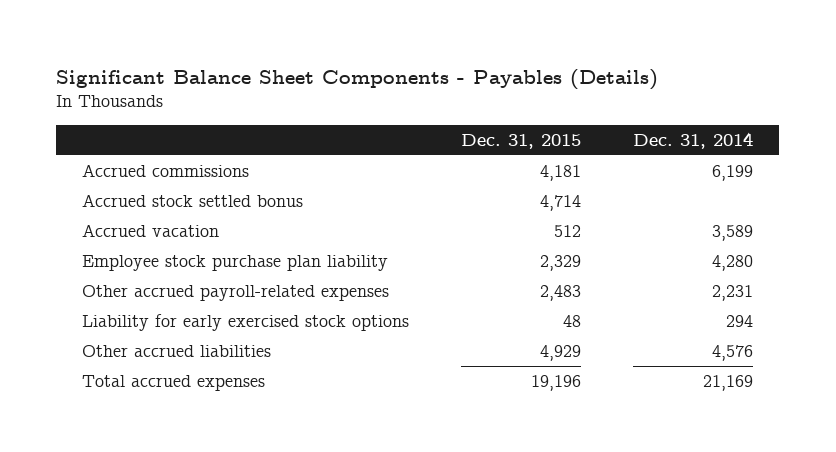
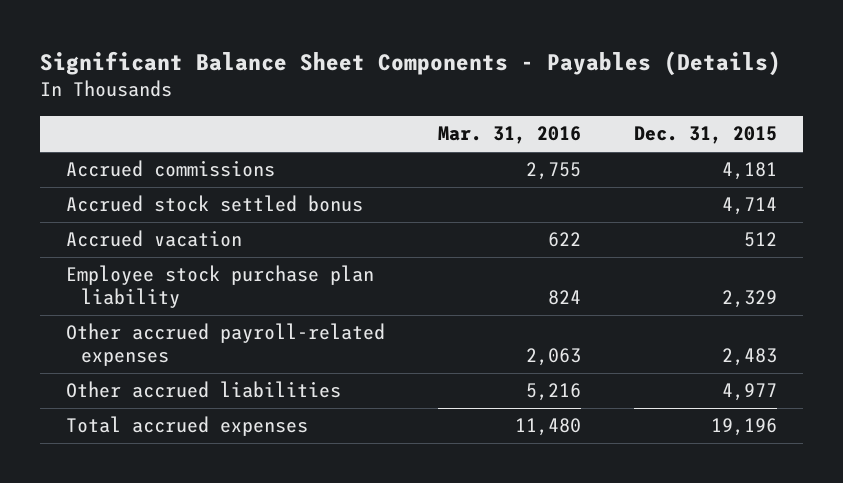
[633,131,754,149] Dec. 31, 2014 -> none
none -> [438,126,582,145] Mar. 31, 2016
[82,313,410,331] Liability for early exercised stock options -> none
[540,344,582,361] 4,929 -> [722,383,778,402] 4,977

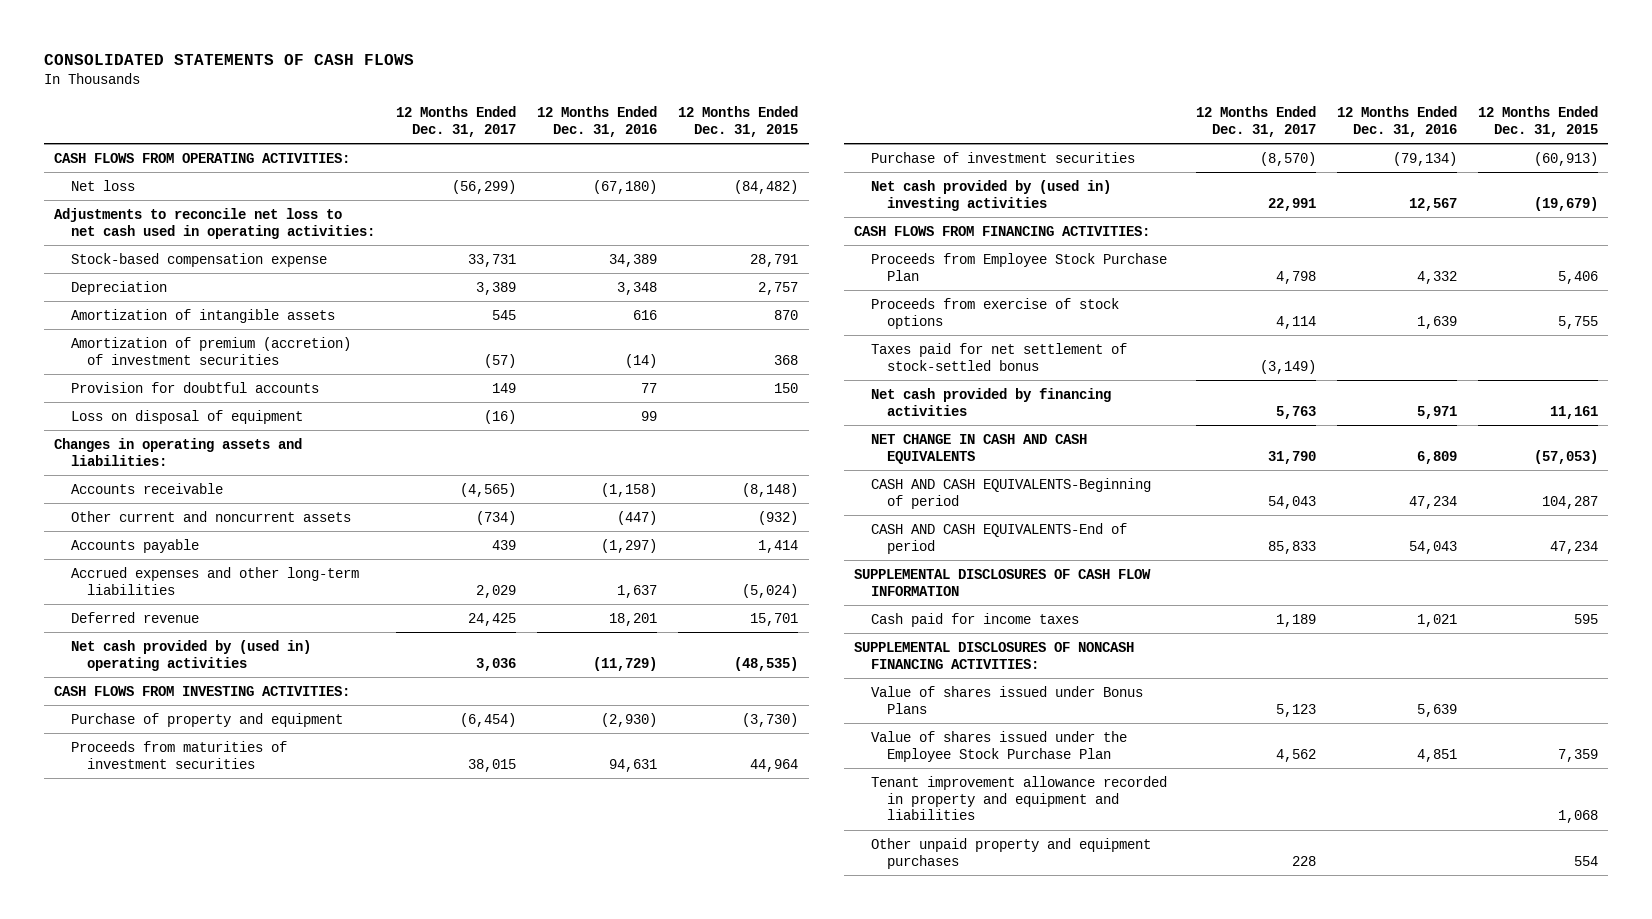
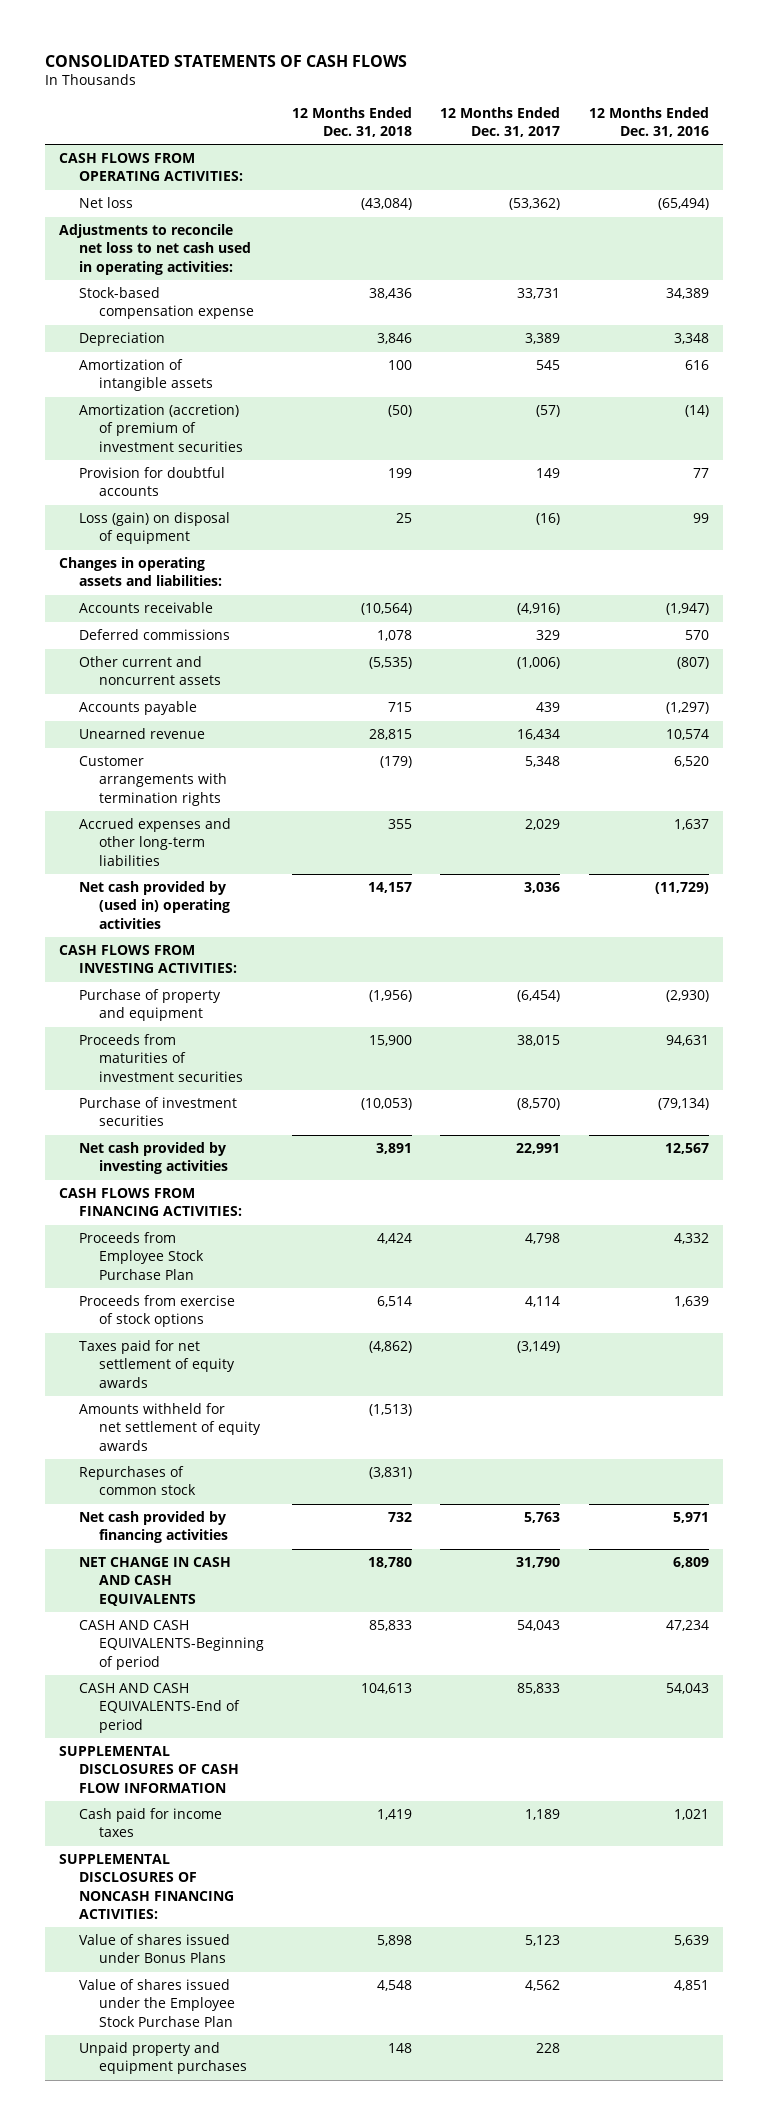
[677,106,798,138] 12 Months Ended Dec. 31, 2015 -> none
none -> [292,106,413,137] 12 Months Ended Dec. 31, 2018
[451,179,516,194] (56,299) -> [509,198,561,211] (53,362)
[592,179,657,194] (67,180) -> [657,198,709,211] (65,494)
[70,336,351,365] Amortization of premium (accretion) of investment securities -> [78,404,243,452] Amortization (accretion) of premium of investment securities
[70,409,303,424] Loss on disposal of equipment -> [78,512,230,545] Loss (gain) on disposal of equipment
[459,482,516,497] (4,565) -> [517,603,561,616] (4,916)
[600,482,657,497] (1,158) -> [665,603,709,616] (1,947)
none -> [78,629,230,641] Deferred commissions
[475,510,516,525] (734) -> [517,657,561,670] (1,006)
[616,510,657,525] (447) -> [676,657,709,670] (807)
none -> [78,728,205,740] Unearned revenue
none -> [78,756,227,806] Customer arrangements with termination rights
[70,611,199,623] Deferred revenue -> none
[870,179,1111,211] Net cash provided by (used in) investing activities -> [78,1142,228,1175] Net cash provided by investing activities
[870,342,1127,371] Taxes paid for net settlement of stock-settled bonus -> [78,1340,235,1388] Taxes paid for net settlement of equity awards
none -> [78,1403,261,1451] Amounts withheld for net settlement of equity awards
none -> [78,1466,196,1496] Repurchases of common stock
[870,775,1167,821] Tenant improvement allowance recorded in property and equipment and liabilities -> none
[870,837,1151,869] Other unpaid property and equipment purchases -> [78,2042,247,2075] Unpaid property and equipment purchases

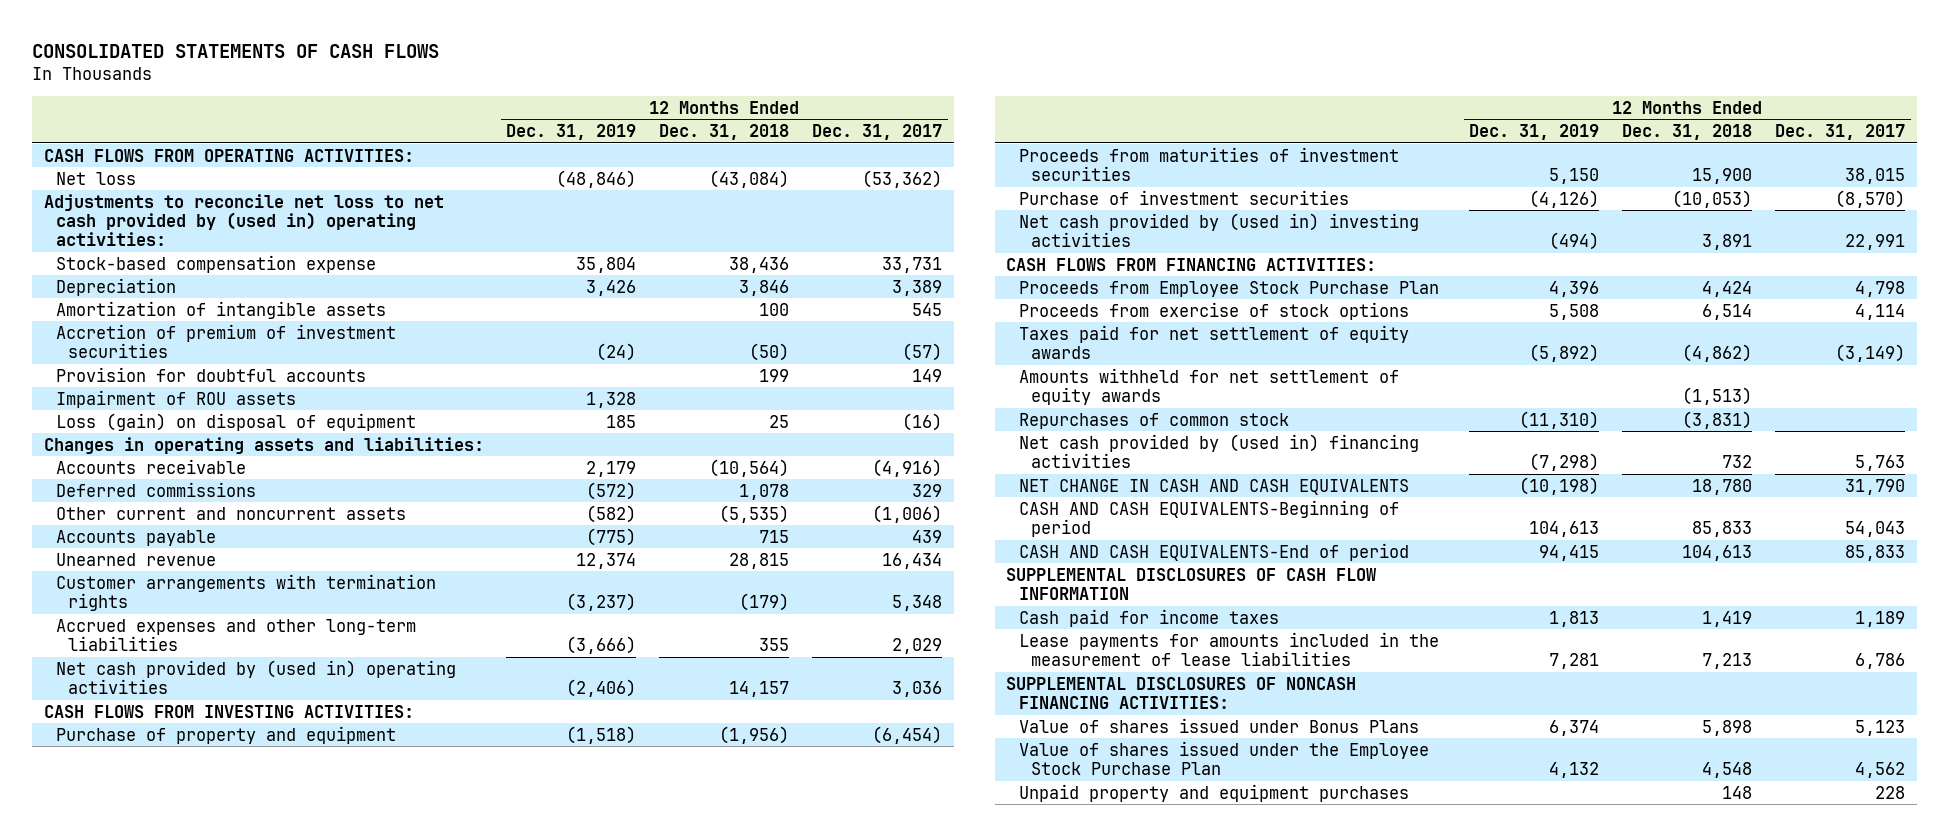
[588,106,709,137] 12 Months Ended Dec. 31, 2016 -> none
none -> [506,124,637,141] Dec. 31, 2019
[59,224,251,275] Adjustments to reconcile net loss to net cash used in operating activities: -> [43,193,444,247] Adjustments to reconcile net loss to net cash provided by (used in) operating activities:
[78,404,243,452] Amortization (accretion) of premium of investment securities -> [55,323,396,359] Accretion of premium of investment securities
none -> [55,389,296,408] Impairment of ROU assets
[78,1142,228,1175] Net cash provided by investing activities -> [1018,212,1419,248] Net cash provided by (used in) investing activities
[78,1511,228,1544] Net cash provided by financing activities -> [1018,433,1419,469] Net cash provided by (used in) financing activities
none -> [1018,631,1439,667] Lease payments for amounts included in the measurement of lease liabilities

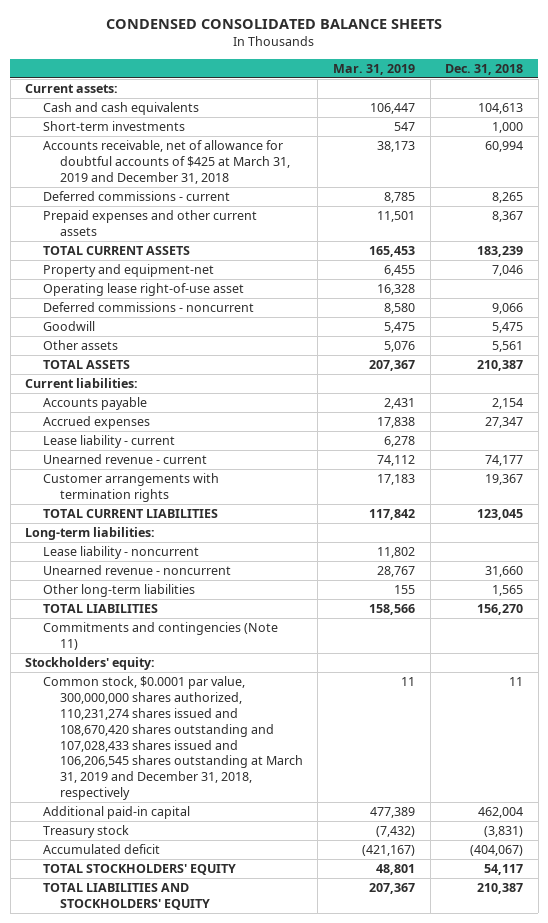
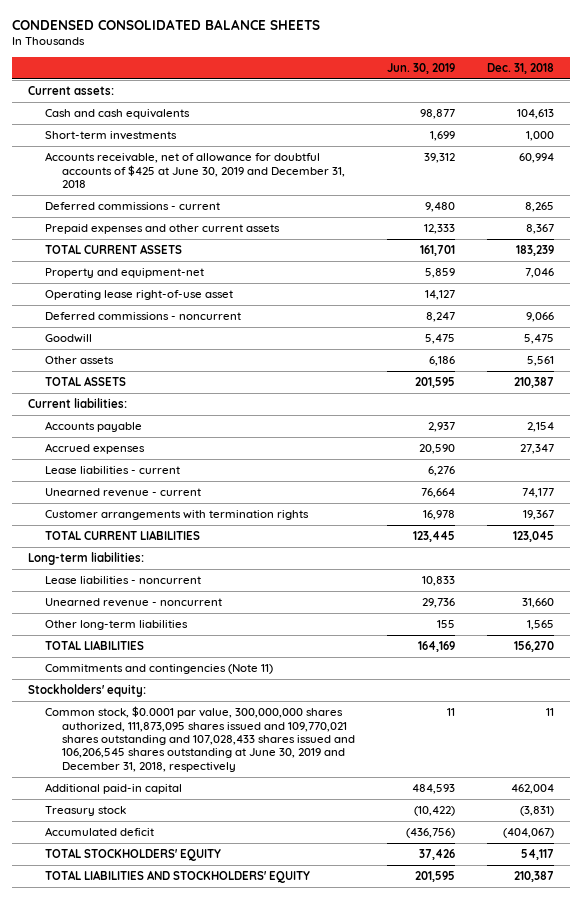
[333,63,416,75] Mar. 31, 2019 -> none
none -> [387,63,456,75] Jun. 30, 2019
[42,140,290,184] Accounts receivable, net of allowance for doubtful accounts of $425 at March 31, 2019 and December 31, 2018 -> [44,152,346,188] Accounts receivable, net of allowance for doubtful accounts of $425 at June 30, 2019 and December 31, 2018
[42,435,175,449] Lease liability - current -> [44,466,180,475] Lease liabilities - current
[42,546,199,560] Lease liability - noncurrent -> [44,576,201,585] Lease liabilities - noncurrent
[42,676,303,801] Common stock, $0.0001 par value, 300,000,000 shares authorized, 110,231,274 shares issued and 108,670,420 shares outstanding and 107,028,433 shares issued and 106,206,545 shares outstanding at March 31, 2019 and December 31, 2018, respectively -> [44,706,356,772] Common stock, $0.0001 par value, 300,000,000 shares authorized, 111,873,095 shares issued and 109,770,021 shares outstanding and 107,028,433 shares issued and 106,206,545 shares outstanding at June 30, 2019 and December 31, 2018, respectively

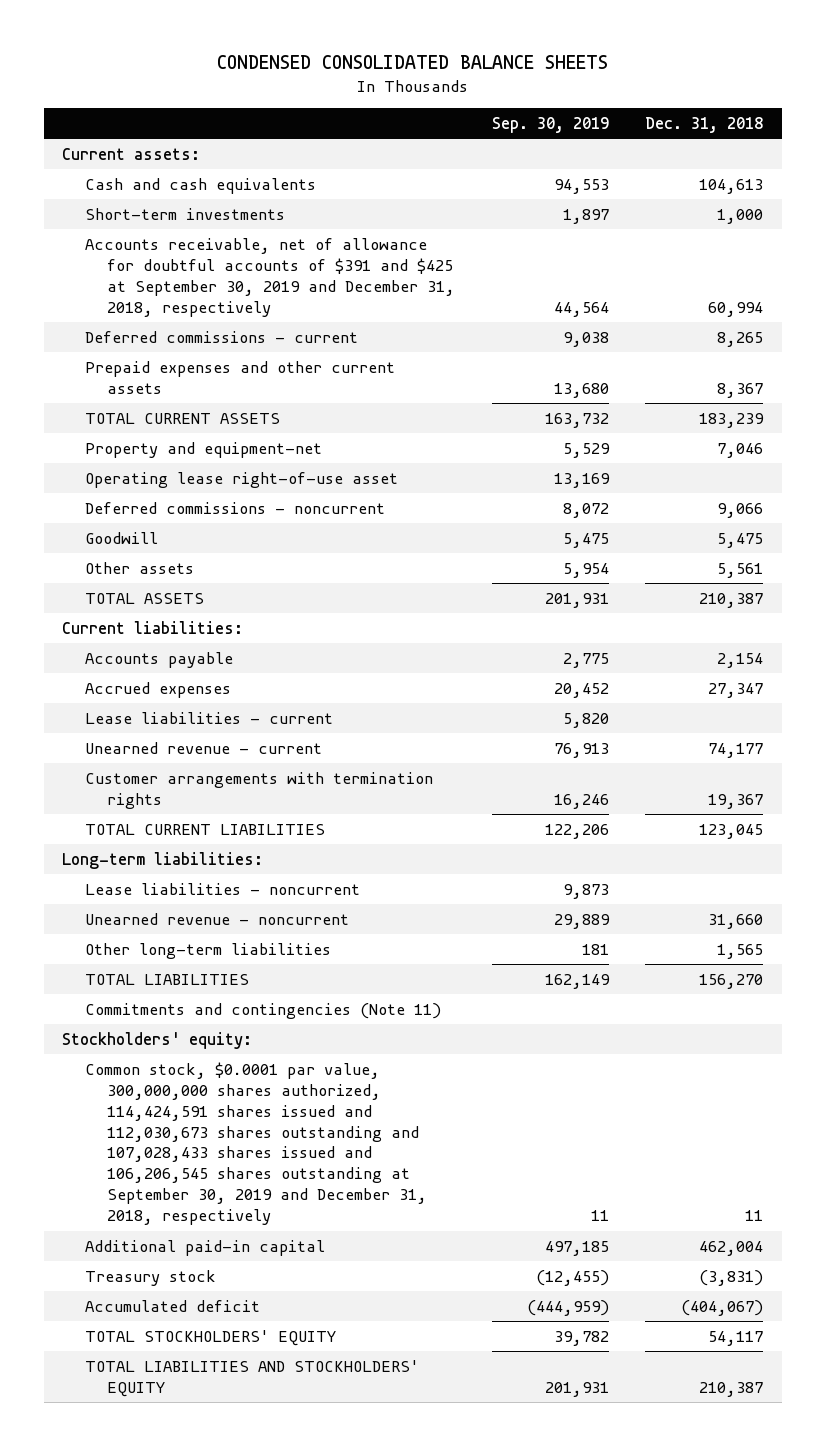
[387,63,456,75] Jun. 30, 2019 -> none
none -> [491,116,609,133] Sep. 30, 2019
[44,152,346,188] Accounts receivable, net of allowance for doubtful accounts of $425 at June 30, 2019 and December 31, 2018 -> [84,237,455,317] Accounts receivable, net of allowance for doubtful accounts of $391 and $425 at September 30, 2019 and December 31, 2018, respectively
[44,706,356,772] Common stock, $0.0001 par value, 300,000,000 shares authorized, 111,873,095 shares issued and 109,770,021 shares outstanding and 107,028,433 shares issued and 106,206,545 shares outstanding at June 30, 2019 and December 31, 2018, respectively -> [84,1061,427,1226] Common stock, $0.0001 par value, 300,000,000 shares authorized, 114,424,591 shares issued and 112,030,673 shares outstanding and 107,028,433 shares issued and 106,206,545 shares outstanding at September 30, 2019 and December 31, 2018, respectively

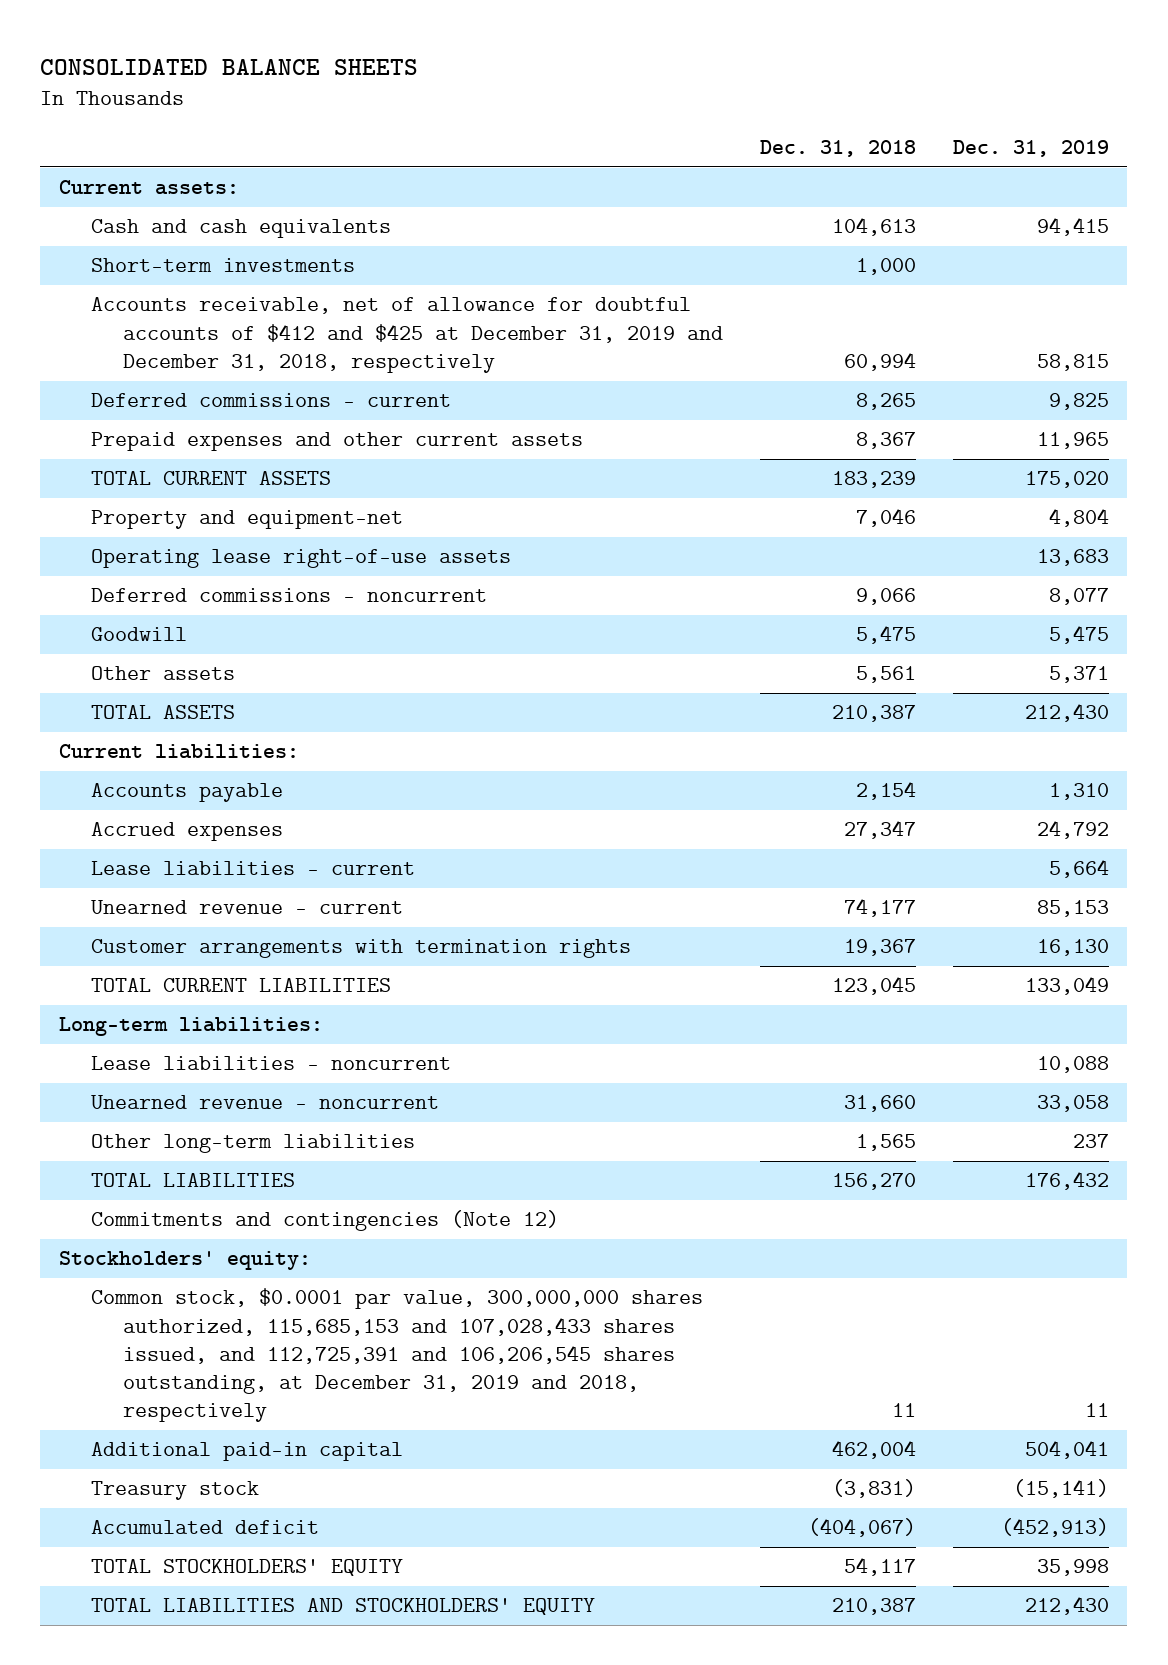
[216,55,608,70] CONDENSED CONSOLIDATED BALANCE SHEETS -> [40,59,419,76] CONSOLIDATED BALANCE SHEETS
[491,116,609,133] Sep. 30, 2019 -> none
none -> [952,140,1109,158] Dec. 31, 2019
[84,237,455,317] Accounts receivable, net of allowance for doubtful accounts of $391 and $425 at September 30, 2019 and December 31, 2018, respectively -> [91,297,724,373] Accounts receivable, net of allowance for doubtful accounts of $412 and $425 at December 31, 2019 and December 31, 2018, respectively
[84,471,398,488] Operating lease right-of-use asset -> [91,549,512,569] Operating lease right-of-use assets
[84,1002,441,1019] Commitments and contingencies (Note 11) -> [91,1210,560,1232] Commitments and contingencies (Note 12)
[84,1061,427,1226] Common stock, $0.0001 par value, 300,000,000 shares authorized, 114,424,591 shares issued and 112,030,673 shares outstanding and 107,028,433 shares issued and 106,206,545 shares outstanding at September 30, 2019 and December 31, 2018, respectively -> [91,1288,704,1423] Common stock, $0.0001 par value, 300,000,000 shares authorized, 115,685,153 and 107,028,433 shares issued, and 112,725,391 and 106,206,545 shares outstanding, at December 31, 2019 and 2018, respectively

